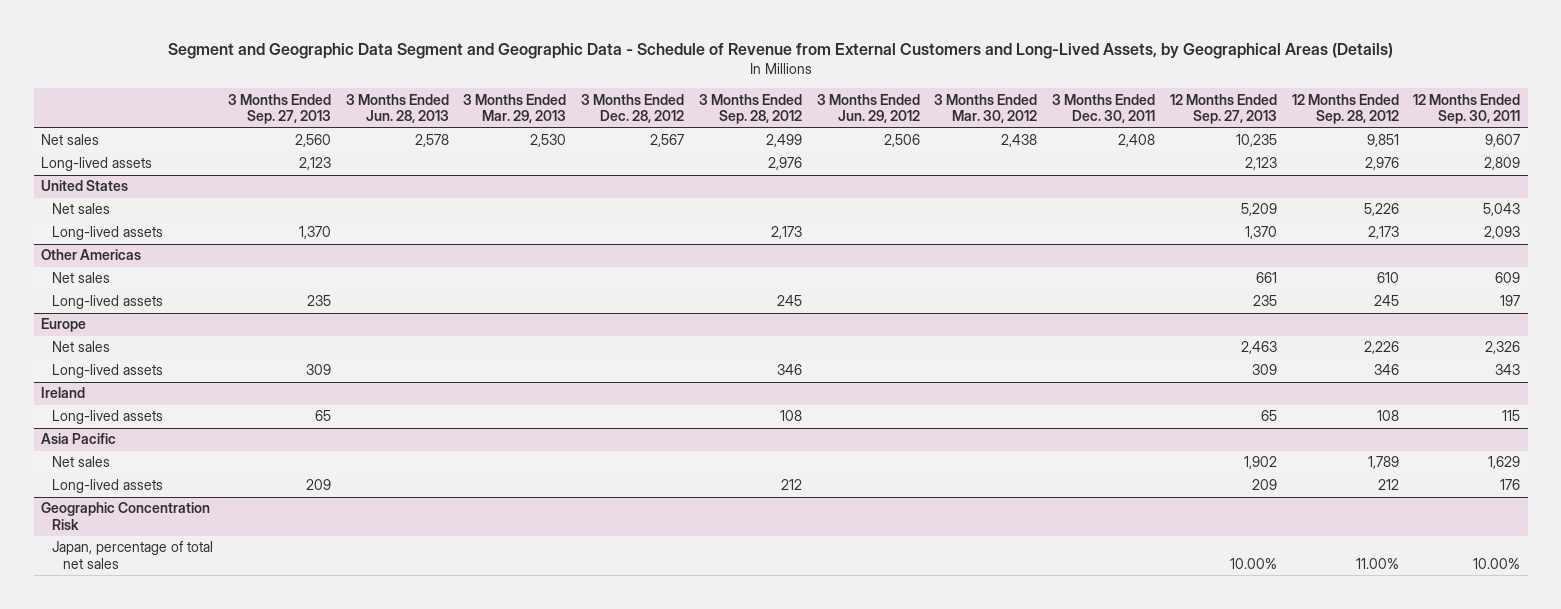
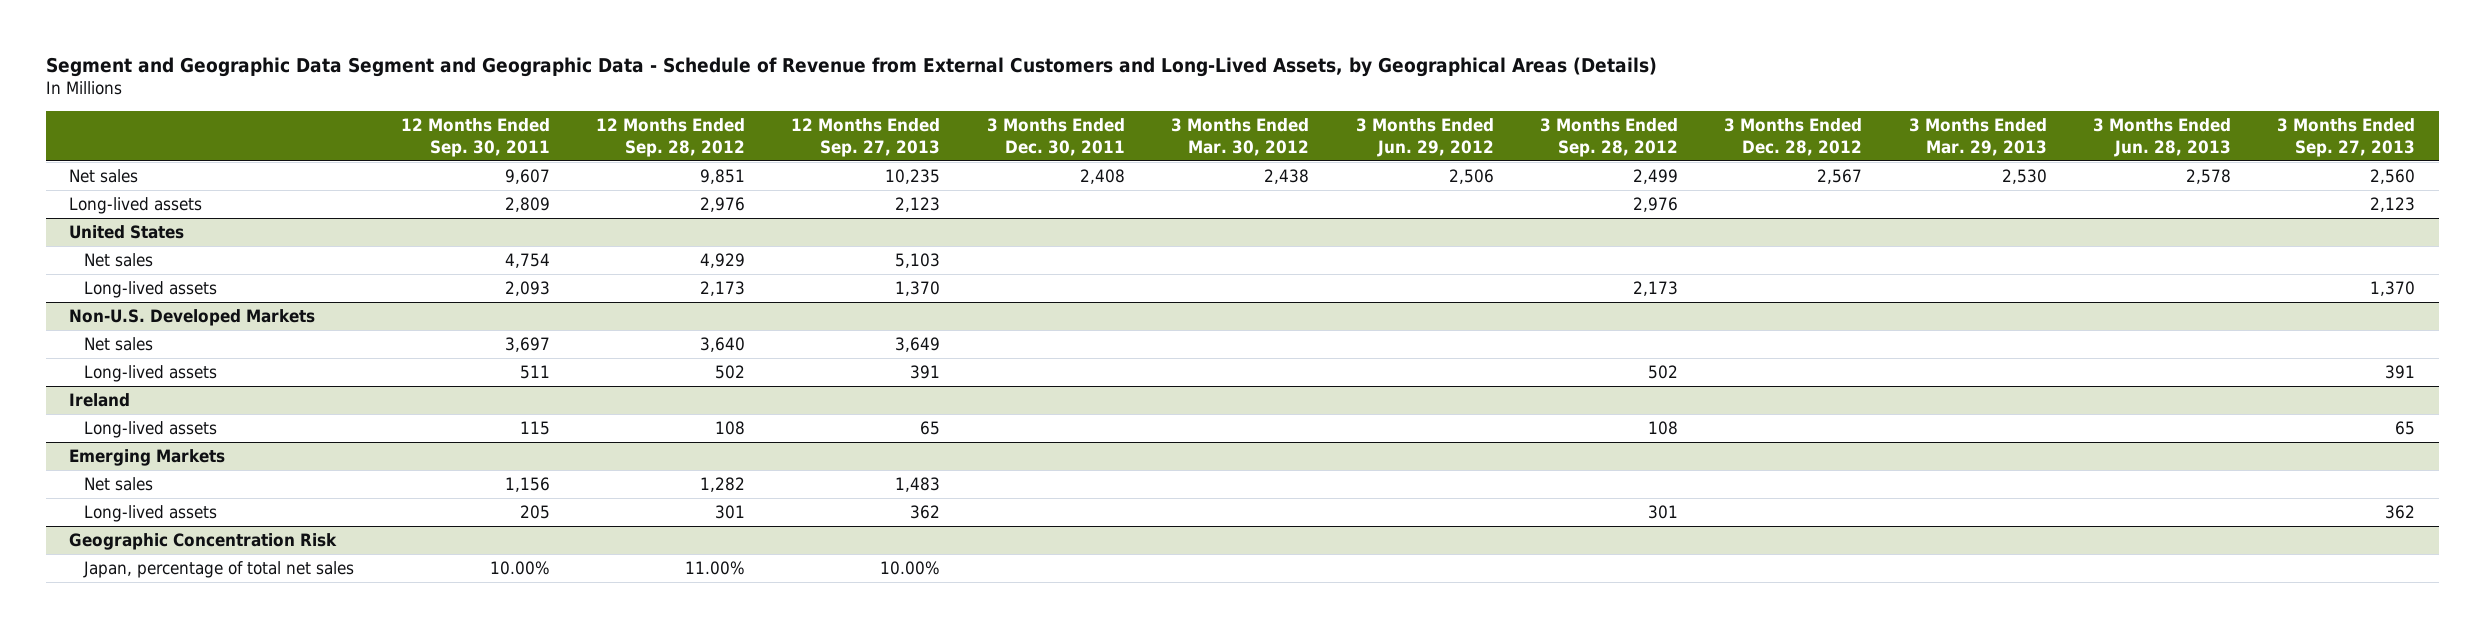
[1240,203,1277,217] 5,209 -> [895,253,941,269] 5,103
[1363,203,1399,217] 5,226 -> [700,253,746,269] 4,929
[1483,203,1521,217] 5,043 -> [504,253,550,269] 4,754
[41,249,142,261] Other Americas -> none
[41,318,87,333] Europe -> none
[52,341,111,353] Net sales -> none
[52,364,164,379] Long-lived assets -> none
none -> [68,309,315,327] Non-U.S. Developed Markets
[1255,272,1277,284] 661 -> [895,337,941,353] 3,649
[1376,272,1399,284] 610 -> [700,337,746,353] 3,640
[1495,272,1521,284] 609 -> [504,337,550,353] 3,697
[306,295,331,307] 235 -> [2385,365,2416,380] 391
[776,295,802,307] 245 -> [1647,365,1678,380] 502
[1252,295,1277,307] 235 -> [910,365,941,380] 391
[1373,295,1399,307] 245 -> [715,365,746,380] 502
[1500,295,1521,307] 197 -> [519,365,550,380] 511
[41,433,117,445] Asia Pacific -> none
none -> [68,449,225,467] Emerging Markets
[1243,456,1277,470] 1,902 -> [895,477,941,493] 1,483
[1367,456,1399,470] 1,789 -> [700,477,746,493] 1,282
[1488,456,1521,470] 1,629 -> [504,477,550,493] 1,156
[305,479,331,491] 209 -> [2385,505,2416,520] 362
[780,479,802,491] 212 -> [1647,505,1678,520] 301
[1251,479,1277,491] 209 -> [910,505,941,520] 362
[1377,479,1399,491] 212 -> [715,505,746,520] 301
[1500,479,1521,491] 176 -> [519,505,550,520] 205

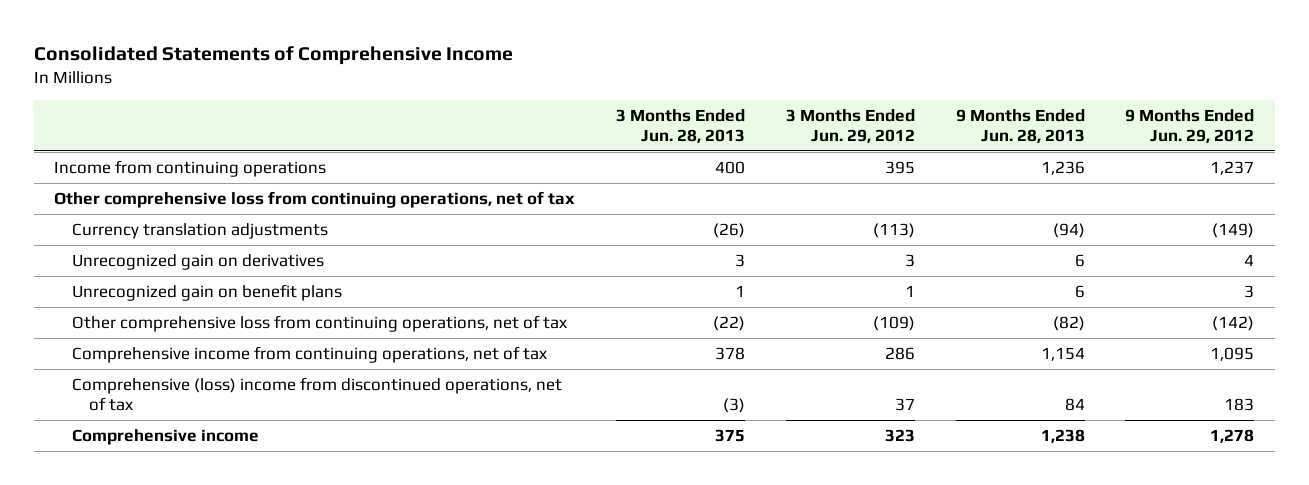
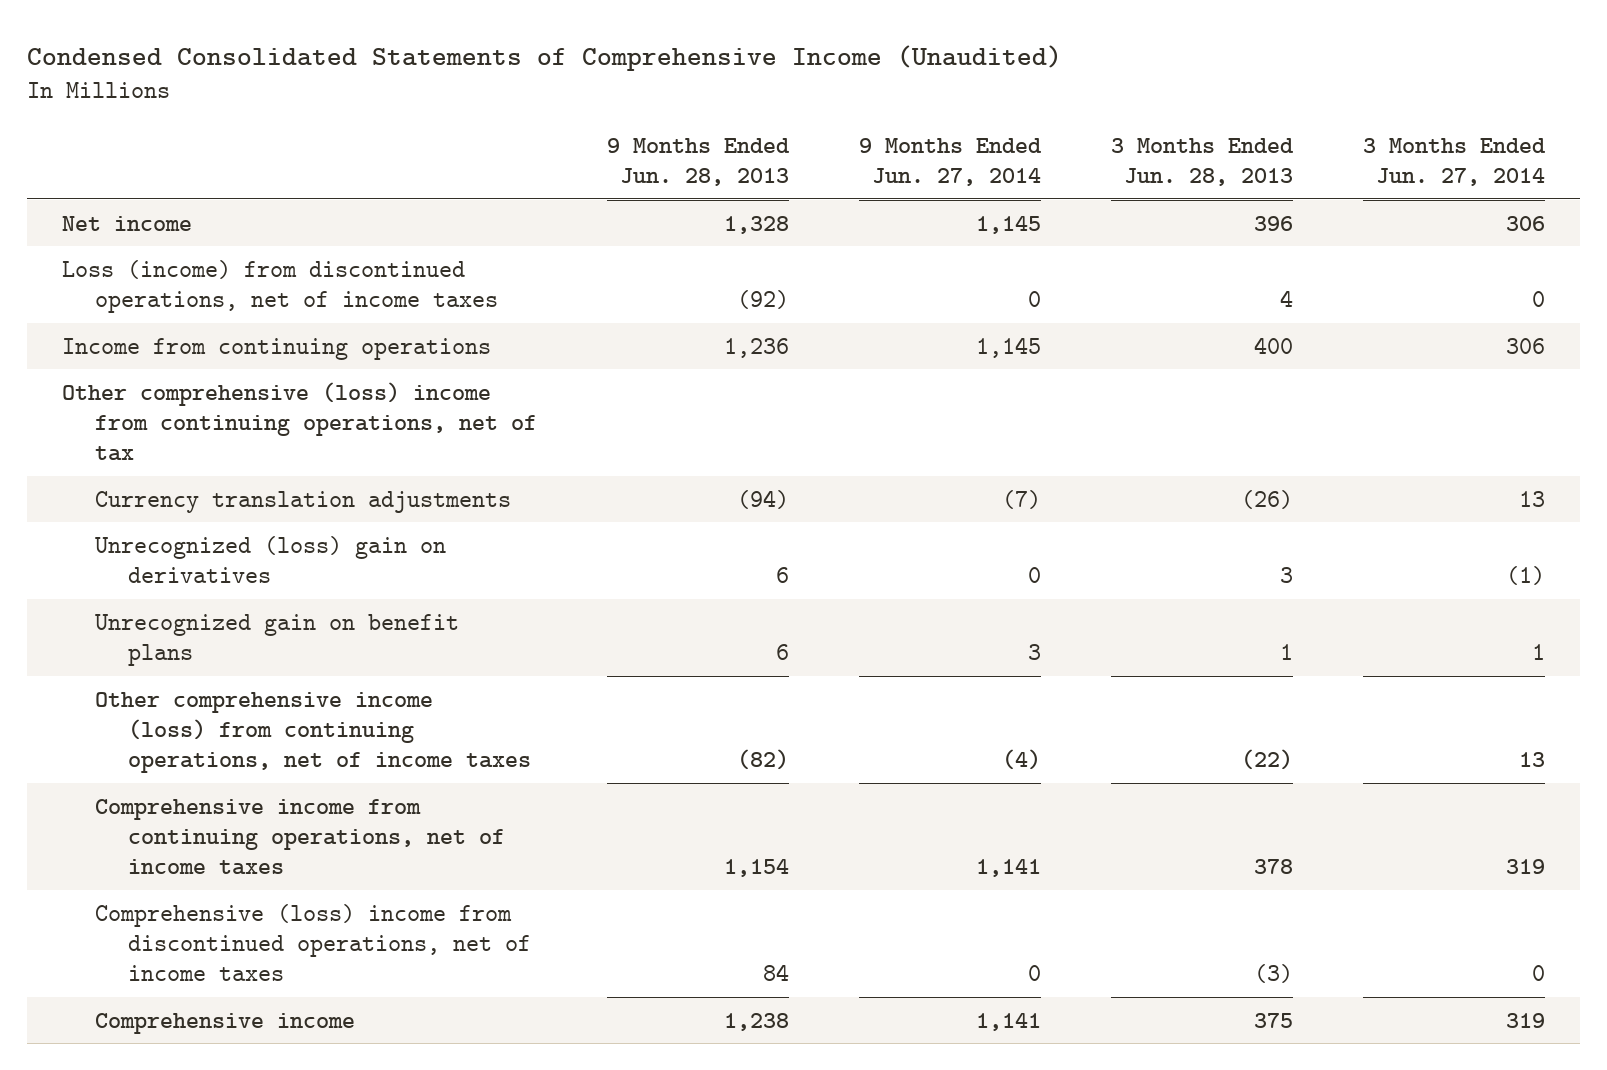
[34,46,514,66] Consolidated Statements of Comprehensive Income -> [27,45,1063,72] Condensed Consolidated Statements of Comprehensive Income (Unaudited)
[785,108,915,143] 3 Months Ended Jun. 29, 2012 -> none
[1125,108,1255,143] 9 Months Ended Jun. 29, 2012 -> none
none -> [858,137,1042,187] 9 Months Ended Jun. 27, 2014
none -> [1362,137,1546,187] 3 Months Ended Jun. 27, 2014
none -> [62,215,193,231] Net income
none -> [62,259,498,313] Loss (income) from discontinued operations, net of income taxes
[54,190,576,208] Other comprehensive loss from continuing operations, net of tax -> [62,381,537,462] Other comprehensive (loss) income from continuing operations, net of tax
[71,253,324,270] Unrecognized gain on derivatives -> [94,535,446,583] Unrecognized (loss) gain on derivatives
[71,314,567,332] Other comprehensive loss from continuing operations, net of tax -> [94,691,531,774] Other comprehensive income (loss) from continuing operations, net of income taxes
[71,345,547,363] Comprehensive income from continuing operations, net of tax -> [94,798,505,876] Comprehensive income from continuing operations, net of income taxes
[71,376,562,411] Comprehensive (loss) income from discontinued operations, net of tax -> [94,903,531,982] Comprehensive (loss) income from discontinued operations, net of income taxes

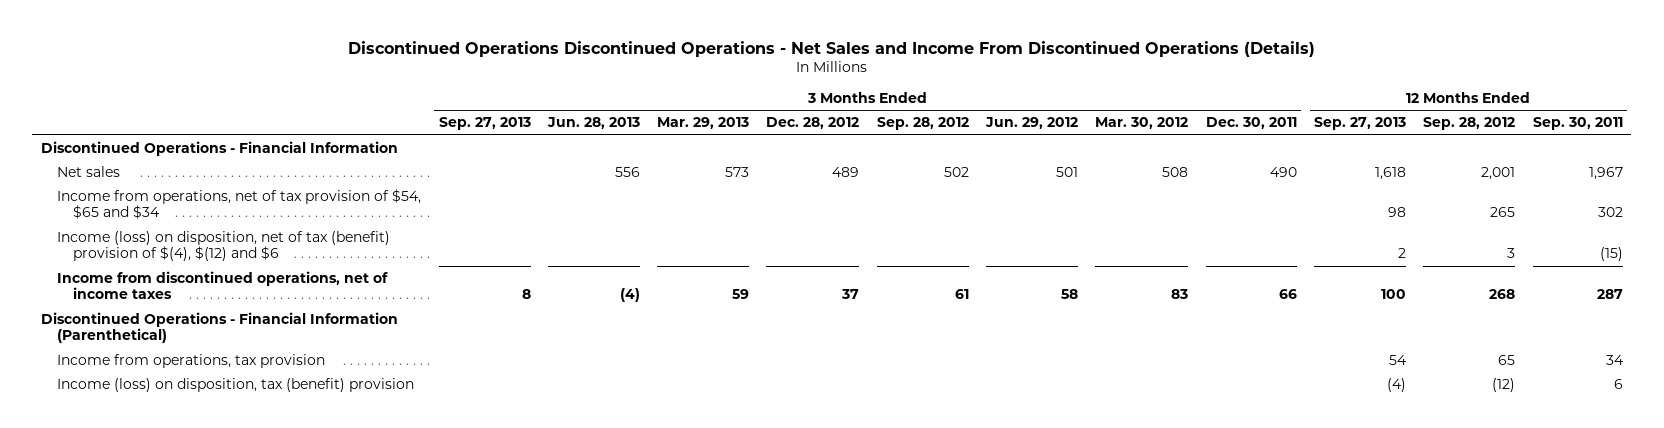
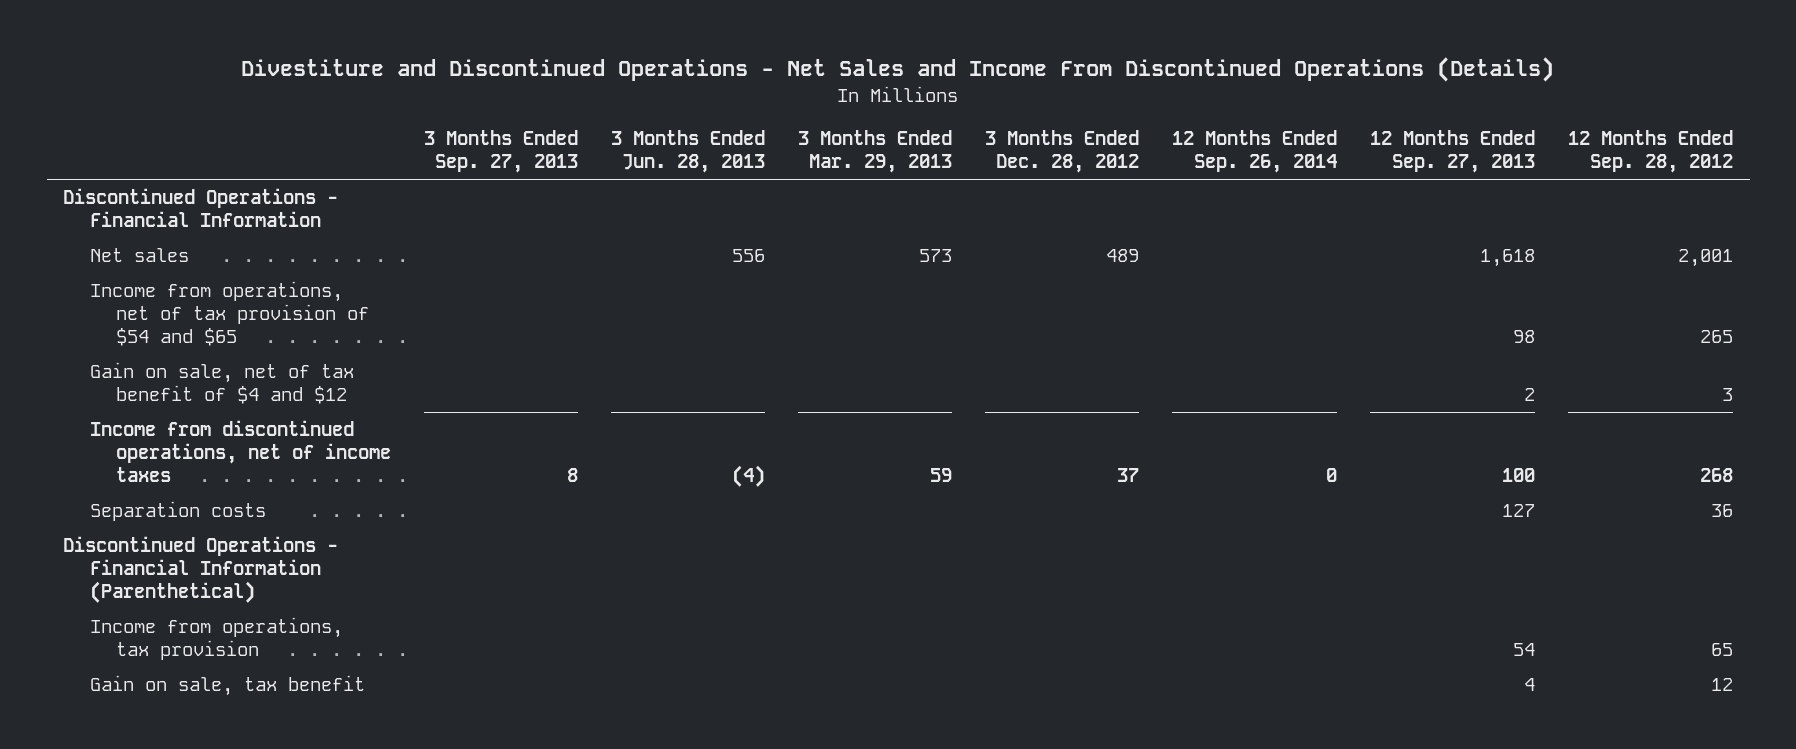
[347,40,1315,57] Discontinued Operations Discontinued Operations - Net Sales and Income From Discontinued Operations (Details) -> [241,57,1555,83] Divestiture and Discontinued Operations - Net Sales and Income From Discontinued Operations (Details)
[876,117,969,131] Sep. 28, 2012 -> none
[985,117,1079,130] Jun. 29, 2012 -> none
[1095,117,1189,130] Mar. 30, 2012 -> none
[1205,117,1297,130] Dec. 30, 2011 -> none
[1532,117,1623,131] Sep. 30, 2011 -> none
none -> [1172,130,1338,174] 12 Months Ended Sep. 26, 2014
[57,188,422,220] Income from operations, net of tax provision of $54, $65 and $34 -> [89,281,370,347] Income from operations, net of tax provision of $54 and $65
[57,230,391,262] Income (loss) on disposition, net of tax (benefit) provision of $(4), $(12) and $6 -> [89,362,354,405] Gain on sale, net of tax benefit of $4 and $12
none -> [89,501,266,522] Separation costs
[57,377,415,392] Income (loss) on disposition, tax (benefit) provision -> [89,675,365,697] Gain on sale, tax benefit
[1386,377,1406,392] (4) -> [1524,678,1536,692] 4
[1492,377,1516,392] (12) -> [1711,678,1734,692] 12

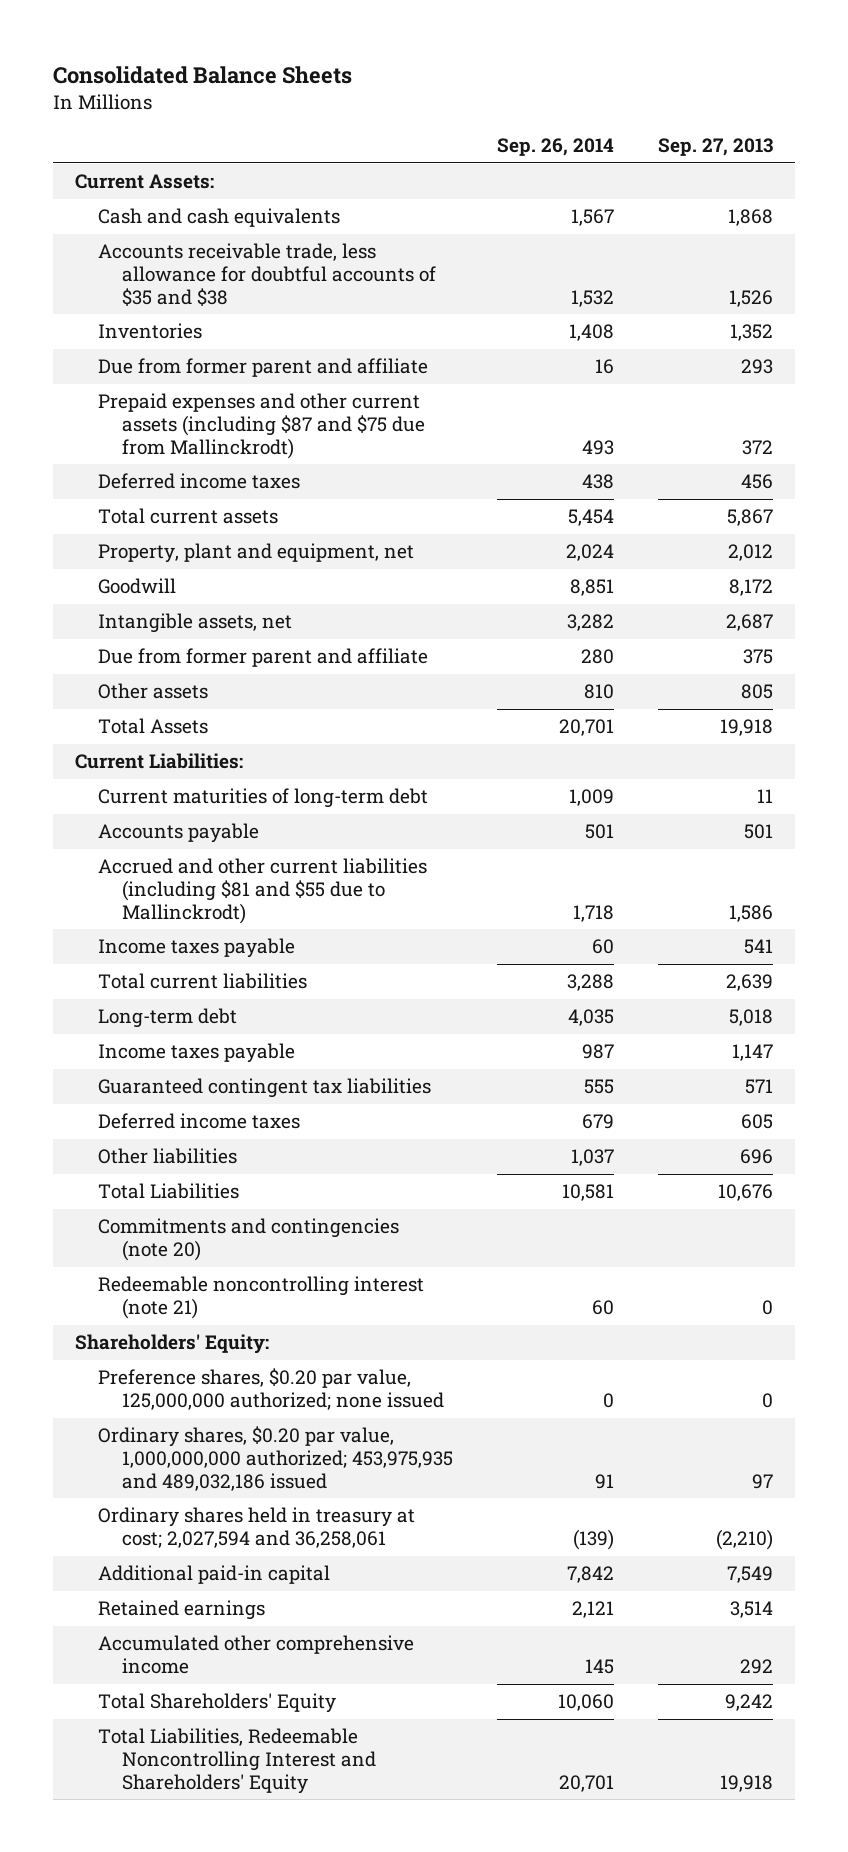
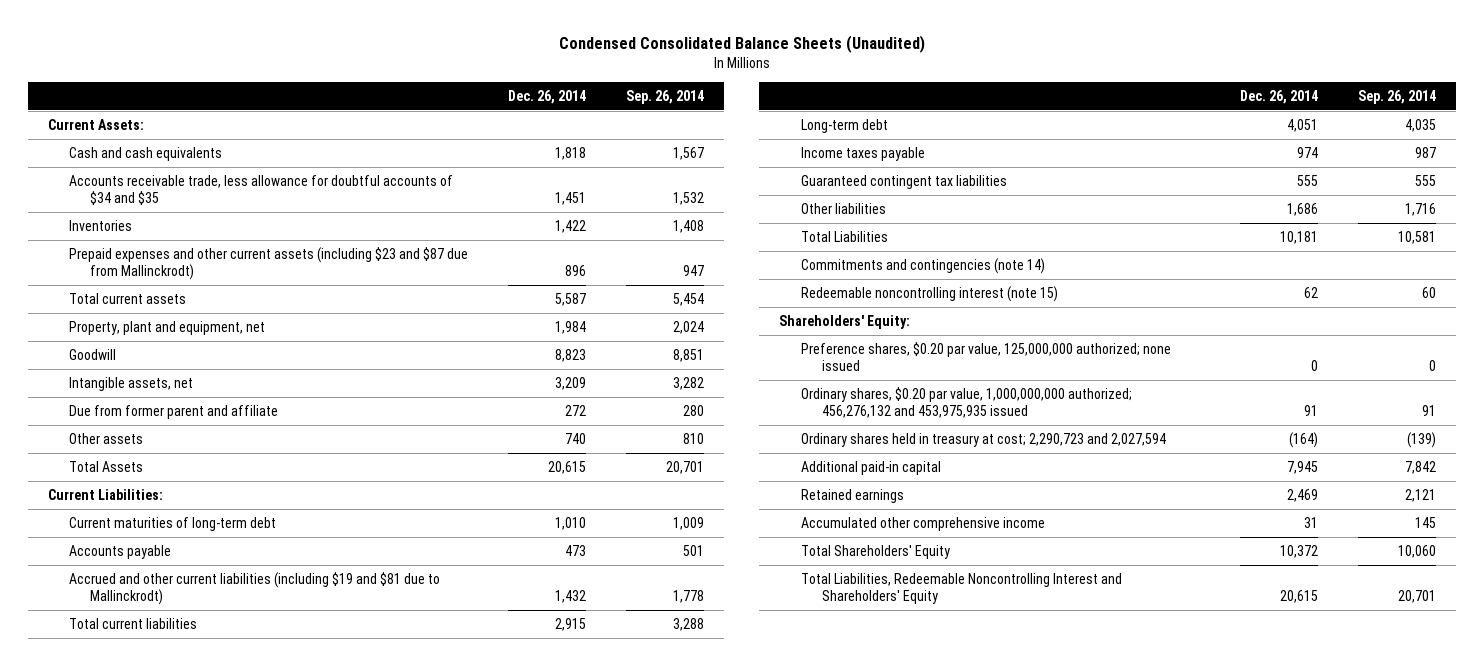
[52,65,352,84] Consolidated Balance Sheets -> [558,35,925,54] Condensed Consolidated Balance Sheets (Unaudited)
[658,138,774,157] Sep. 27, 2013 -> none
none -> [508,90,587,105] Dec. 26, 2014
[98,243,436,306] Accounts receivable trade, less allowance for doubtful accounts of $35 and $38 -> [68,174,453,206] Accounts receivable trade, less allowance for doubtful accounts of $34 and $35
[98,358,429,378] Due from former parent and affiliate -> none
[98,473,301,490] Deferred income taxes -> none
[98,393,425,459] Prepaid expenses and other current assets (including $87 and $75 due from Mallinckrodt) -> [68,246,468,281] Prepaid expenses and other current assets (including $23 and $87 due from Mallinckrodt)
[582,439,615,455] 493 -> [683,265,705,277] 947
[98,938,296,959] Income taxes payable -> none
[98,858,428,924] Accrued and other current liabilities (including $81 and $55 due to Mallinckrodt) -> [68,571,440,606] Accrued and other current liabilities (including $19 and $81 due to Mallinckrodt)
[573,904,615,922] 1,718 -> [673,590,705,604] 1,778
[98,1113,301,1130] Deferred income taxes -> none
[571,1149,615,1167] 1,037 -> [1404,202,1436,216] 1,716
[98,1218,400,1262] Commitments and contingencies (note 20) -> [800,257,1045,274] Commitments and contingencies (note 14)
[98,1276,425,1320] Redeemable noncontrolling interest (note 21) -> [800,285,1058,302] Redeemable noncontrolling interest (note 15)
[98,1426,453,1491] Ordinary shares, $0.20 par value, 1,000,000,000 authorized; 453,975,935 and 489,032,186 issued -> [800,386,1132,419] Ordinary shares, $0.20 par value, 1,000,000,000 authorized; 456,276,132 and 453,975,935 issued
[98,1507,416,1549] Ordinary shares held in treasury at cost; 2,027,594 and 36,258,061 -> [800,432,1166,447] Ordinary shares held in treasury at cost; 2,290,723 and 2,027,594

